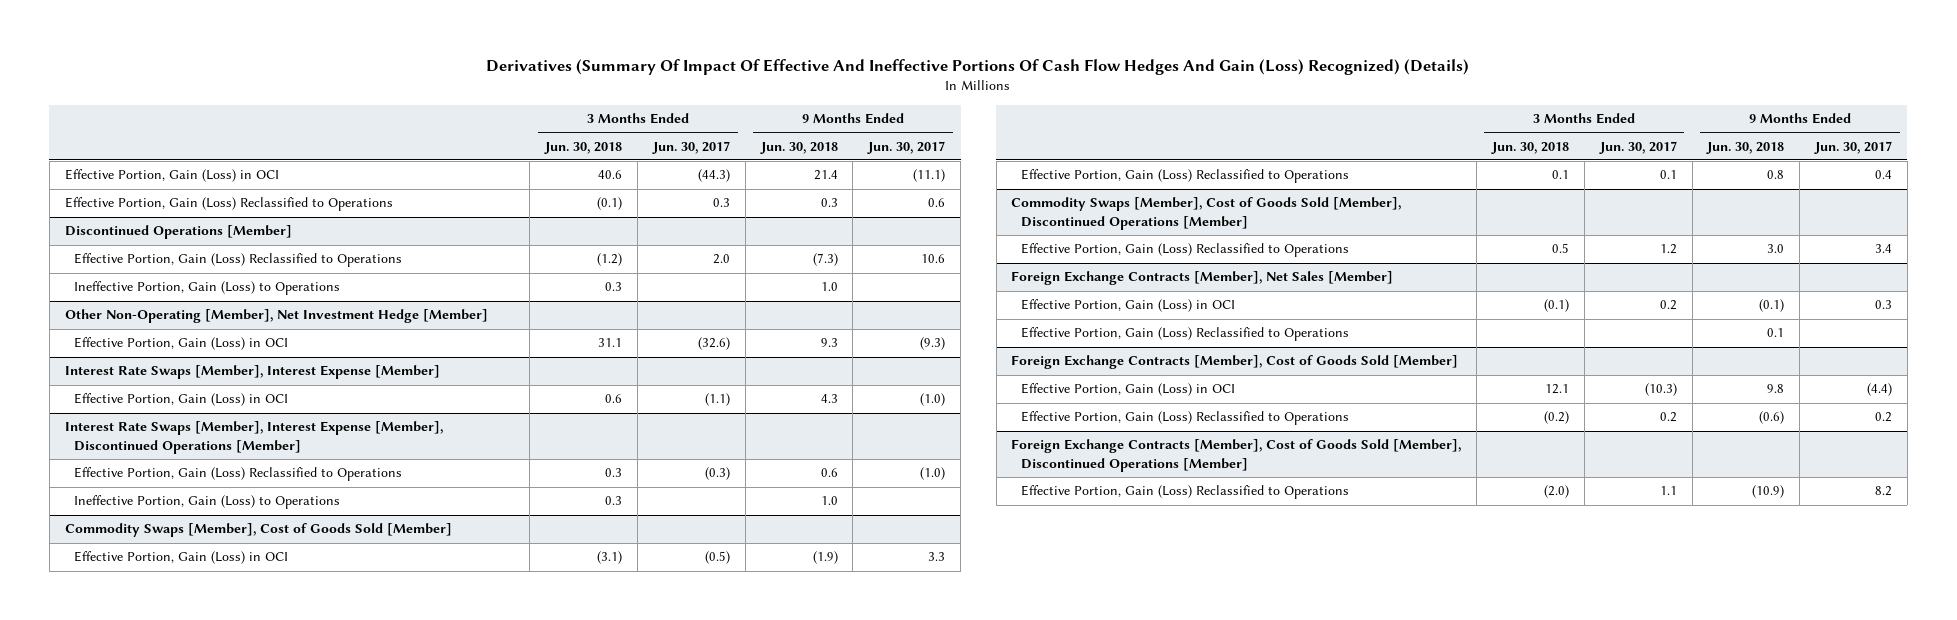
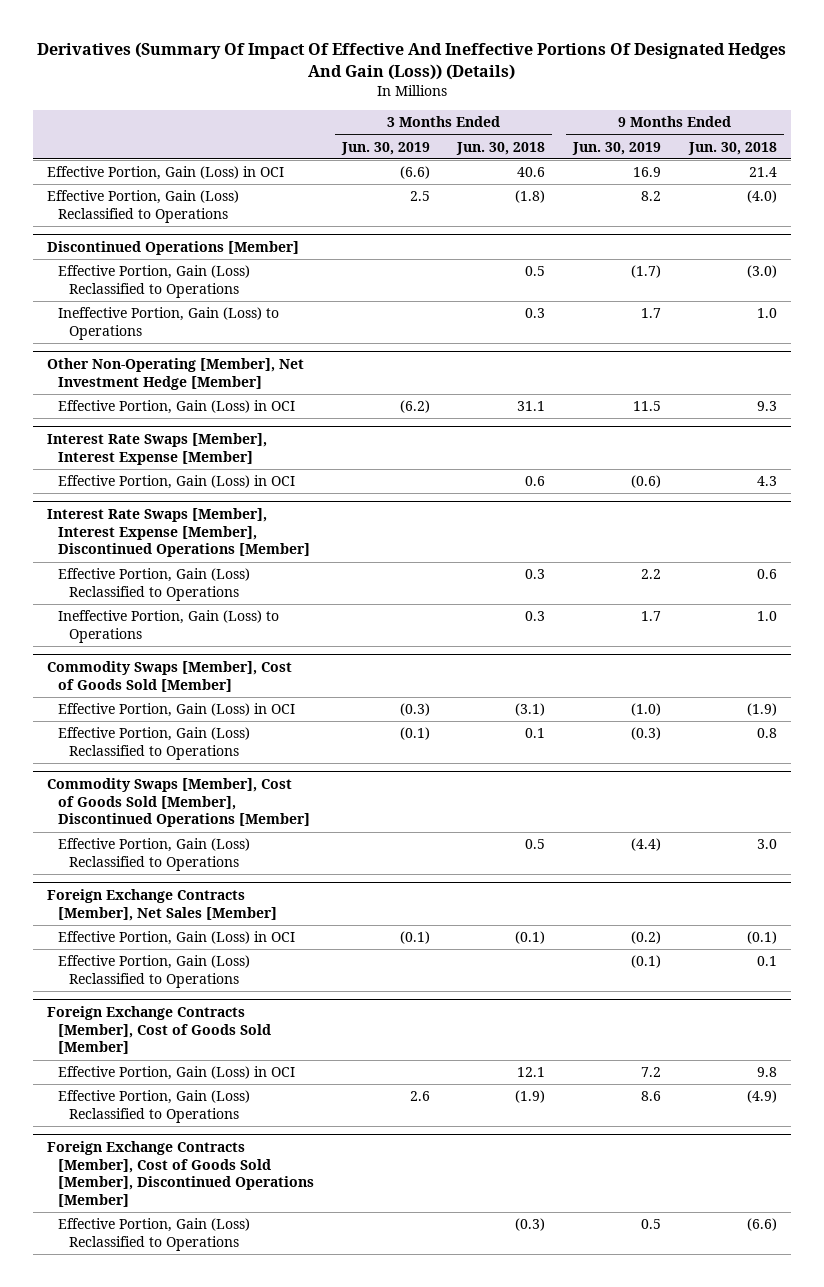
[486,59,1470,76] Derivatives (Summary Of Impact Of Effective And Ineffective Portions Of Cash Flow Hedges And Gain (Loss) Recognized) (Details) -> [36,41,786,80] Derivatives (Summary Of Impact Of Effective And Ineffective Portions Of Designated Hedges And Gain (Loss)) (Details)
[651,140,730,154] Jun. 30, 2017 -> none
[867,140,946,154] Jun. 30, 2017 -> none
none -> [340,141,430,155] Jun. 30, 2019
none -> [572,141,662,155] Jun. 30, 2019
[597,197,623,211] (0.1) -> [515,190,546,204] (1.8)
[820,198,838,208] 0.3 -> [746,190,777,204] (4.0)
[597,253,623,267] (1.2) -> [525,266,546,277] 0.5
[812,253,838,267] (7.3) -> [746,265,777,279] (3.0)
[1544,411,1570,425] (0.2) -> [515,1090,546,1104] (1.9)
[1759,411,1785,425] (0.6) -> [746,1090,777,1104] (4.9)
[1544,485,1570,499] (2.0) -> [515,1218,546,1232] (0.3)
[1752,485,1785,499] (10.9) -> [746,1218,777,1232] (6.6)

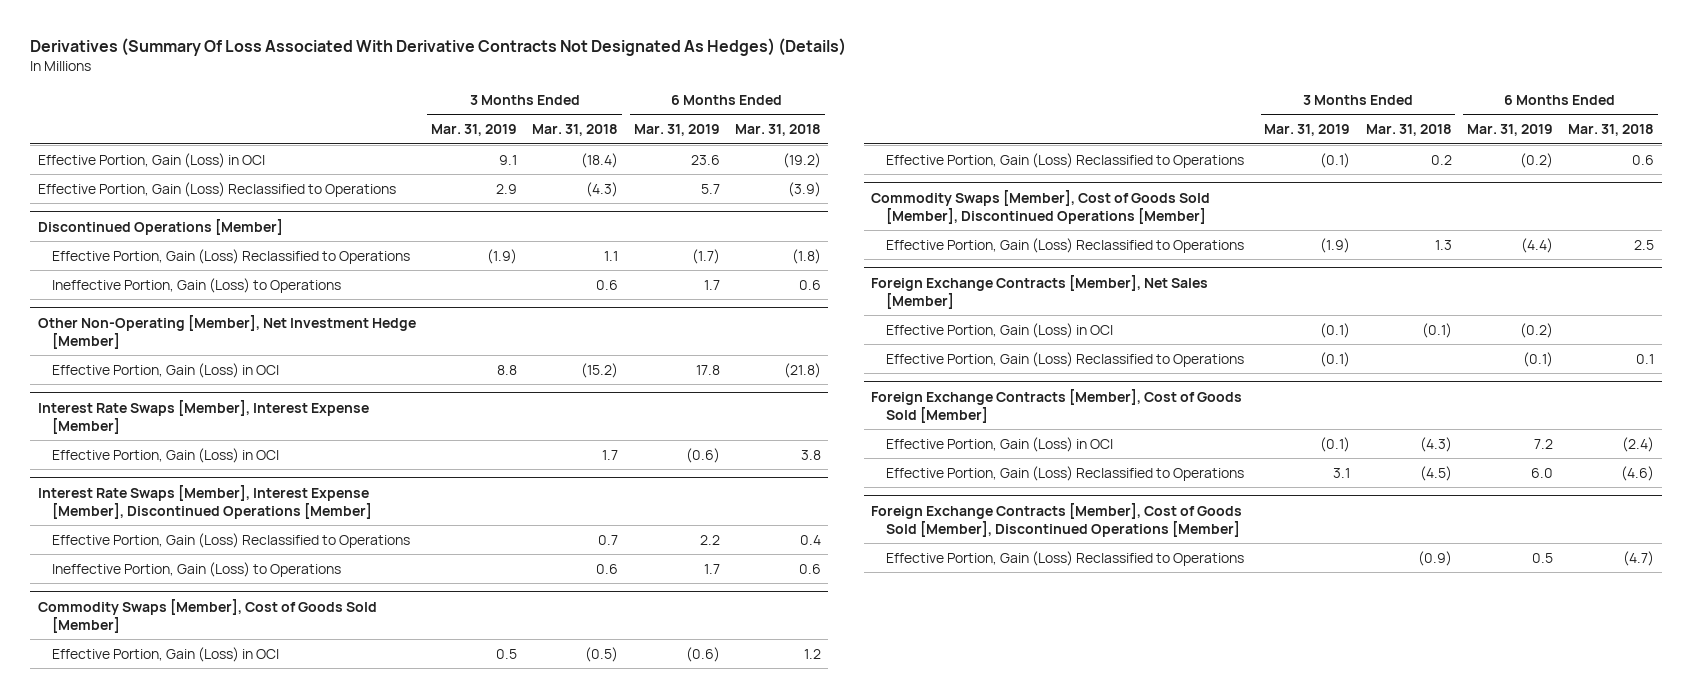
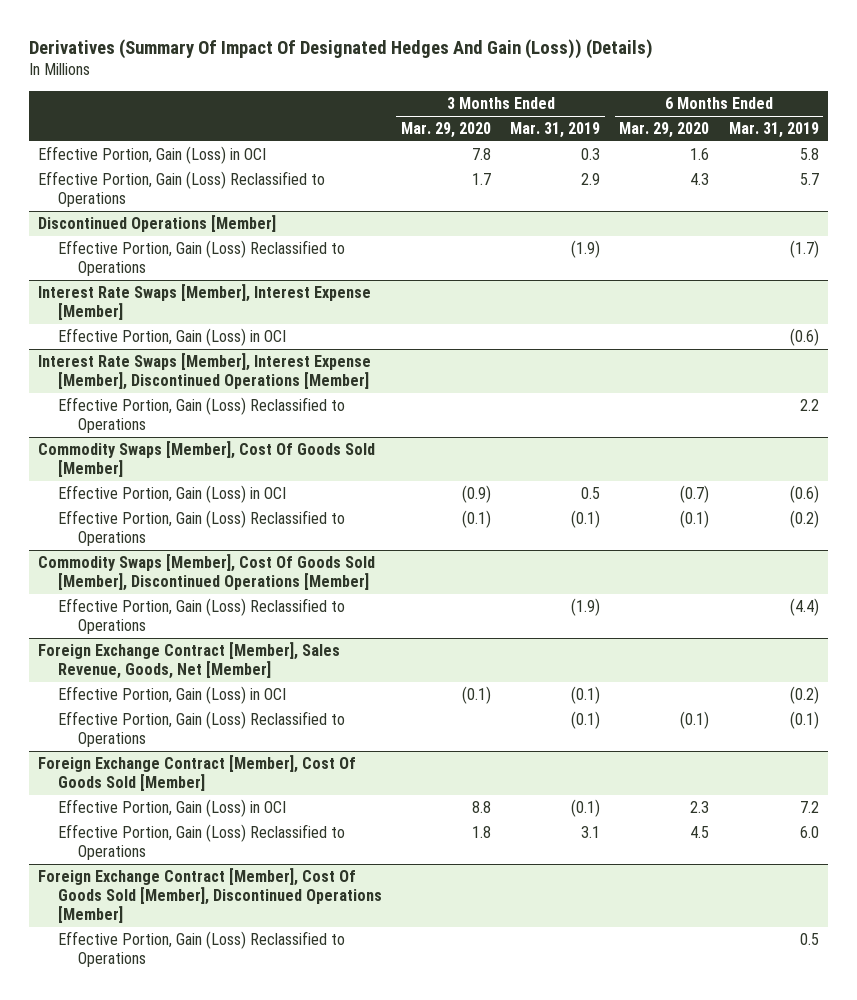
[30,38,847,57] Derivatives (Summary Of Loss Associated With Derivative Contracts Not Designated As Hedges) (Details) -> [28,38,653,59] Derivatives (Summary Of Impact Of Designated Hedges And Gain (Loss)) (Details)
[532,124,619,137] Mar. 31, 2018 -> none
[734,124,821,137] Mar. 31, 2018 -> none
none -> [401,122,492,139] Mar. 29, 2020
none -> [619,122,710,139] Mar. 29, 2020
[499,154,518,165] 9.1 -> [581,148,601,161] 0.3
[690,154,720,165] 23.6 -> [799,148,819,161] 5.8
[52,277,342,293] Ineffective Portion, Gain (Loss) to Operations -> none
[38,314,417,349] Other Non-Operating [Member], Net Investment Hedge [Member] -> none
[52,362,280,378] Effective Portion, Gain (Loss) in OCI -> none
[52,561,342,577] Ineffective Portion, Gain (Loss) to Operations -> none
[38,598,378,633] Commodity Swaps [Member], Cost of Goods Sold [Member] -> [38,441,376,478] Commodity Swaps [Member], Cost Of Goods Sold [Member]
[871,189,1211,224] Commodity Swaps [Member], Cost of Goods Sold [Member], Discontinued Operations [Member] -> [38,554,376,592] Commodity Swaps [Member], Cost Of Goods Sold [Member], Discontinued Operations [Member]
[871,274,1209,309] Foreign Exchange Contracts [Member], Net Sales [Member] -> [38,642,341,680] Foreign Exchange Contract [Member], Sales Revenue, Goods, Net [Member]
[871,388,1243,423] Foreign Exchange Contracts [Member], Cost of Goods Sold [Member] -> [38,755,357,792] Foreign Exchange Contract [Member], Cost Of Goods Sold [Member]
[871,502,1243,537] Foreign Exchange Contracts [Member], Cost of Goods Sold [Member], Discontinued Operations [Member] -> [38,868,383,923] Foreign Exchange Contract [Member], Cost Of Goods Sold [Member], Discontinued Operations [Member]

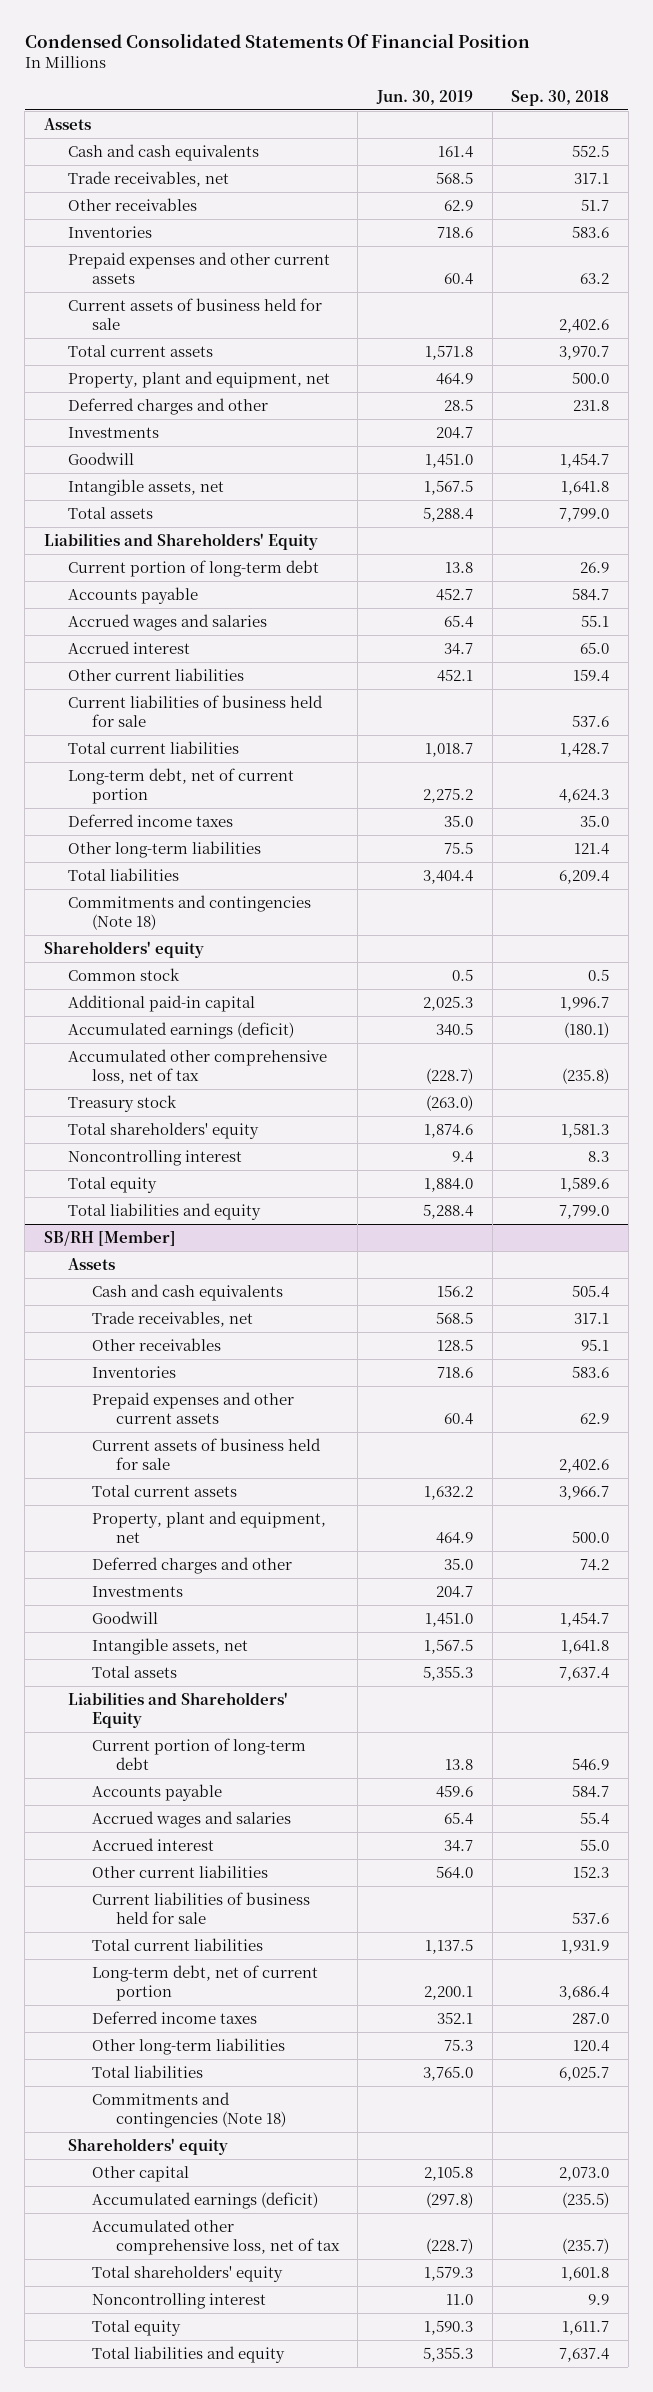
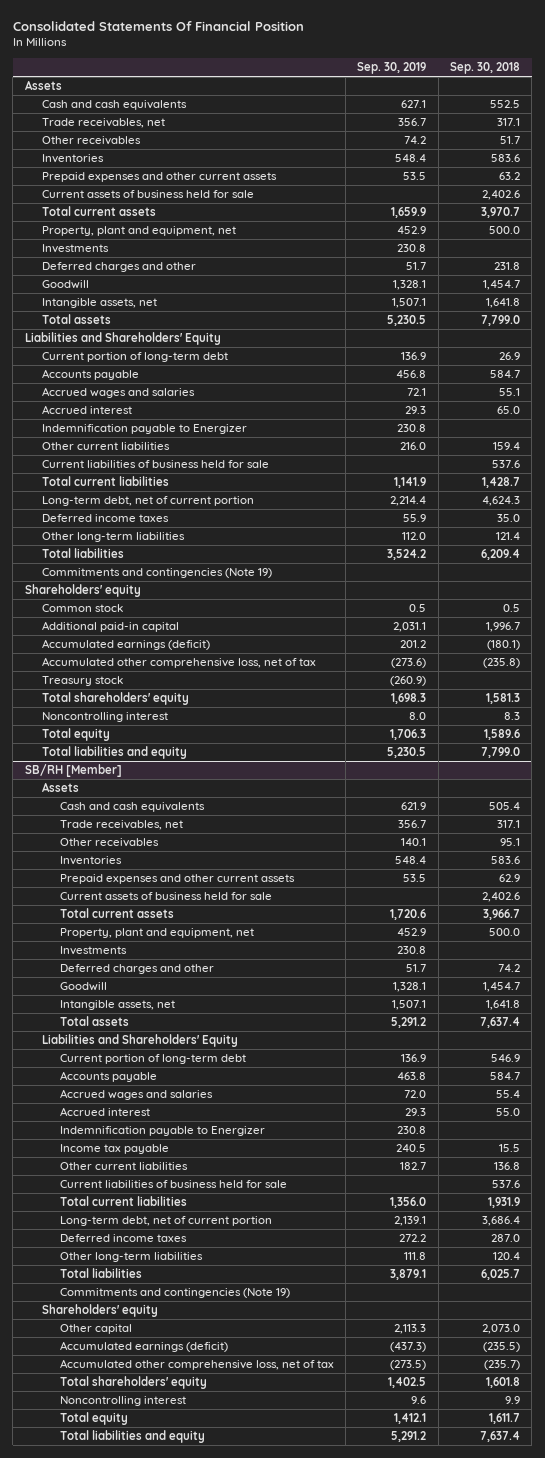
[24,33,530,49] Condensed Consolidated Statements Of Financial Position -> [12,20,304,31] Consolidated Statements Of Financial Position
[375,89,473,105] Jun. 30, 2019 -> none
none -> [357,62,427,75] Sep. 30, 2019
[67,397,268,415] Deferred charges and other -> [42,262,197,273] Deferred charges and other
none -> [42,424,248,435] Indemnification payable to Energizer
[67,894,311,931] Commitments and contingencies (Note 18) -> [42,568,273,579] Commitments and contingencies (Note 19)
[91,1556,292,1574] Deferred charges and other -> [59,964,214,975] Deferred charges and other
none -> [59,1126,265,1137] Indemnification payable to Energizer
none -> [59,1144,169,1155] Income tax payable
[573,1865,610,1878] 152.3 -> [493,1162,520,1171] 136.8
[91,2091,286,2129] Commitments and contingencies (Note 18) -> [59,1288,290,1299] Commitments and contingencies (Note 19)

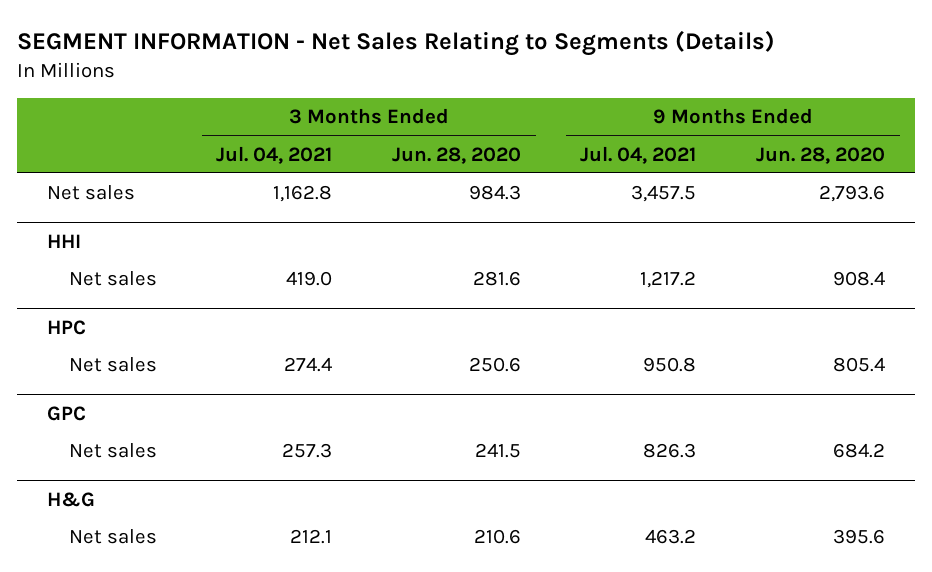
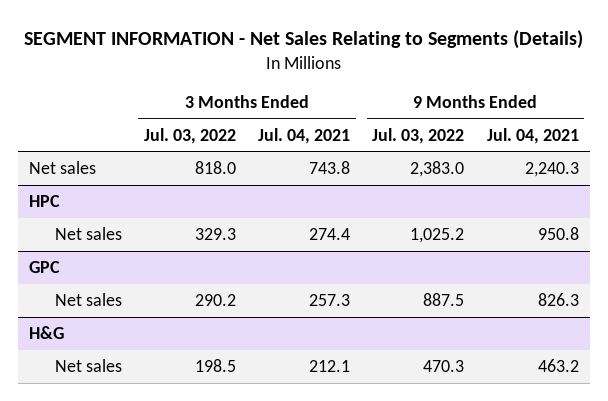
[391,146,521,164] Jun. 28, 2020 -> none
[755,146,885,164] Jun. 28, 2020 -> none
none -> [144,127,237,144] Jul. 03, 2022
none -> [372,127,465,144] Jul. 03, 2022
[46,234,81,249] HHI -> none
[69,271,158,287] Net sales -> none
[273,185,333,203] 1,162.8 -> [309,160,351,174] 743.8
[631,185,697,203] 3,457.5 -> [524,161,579,177] 2,240.3

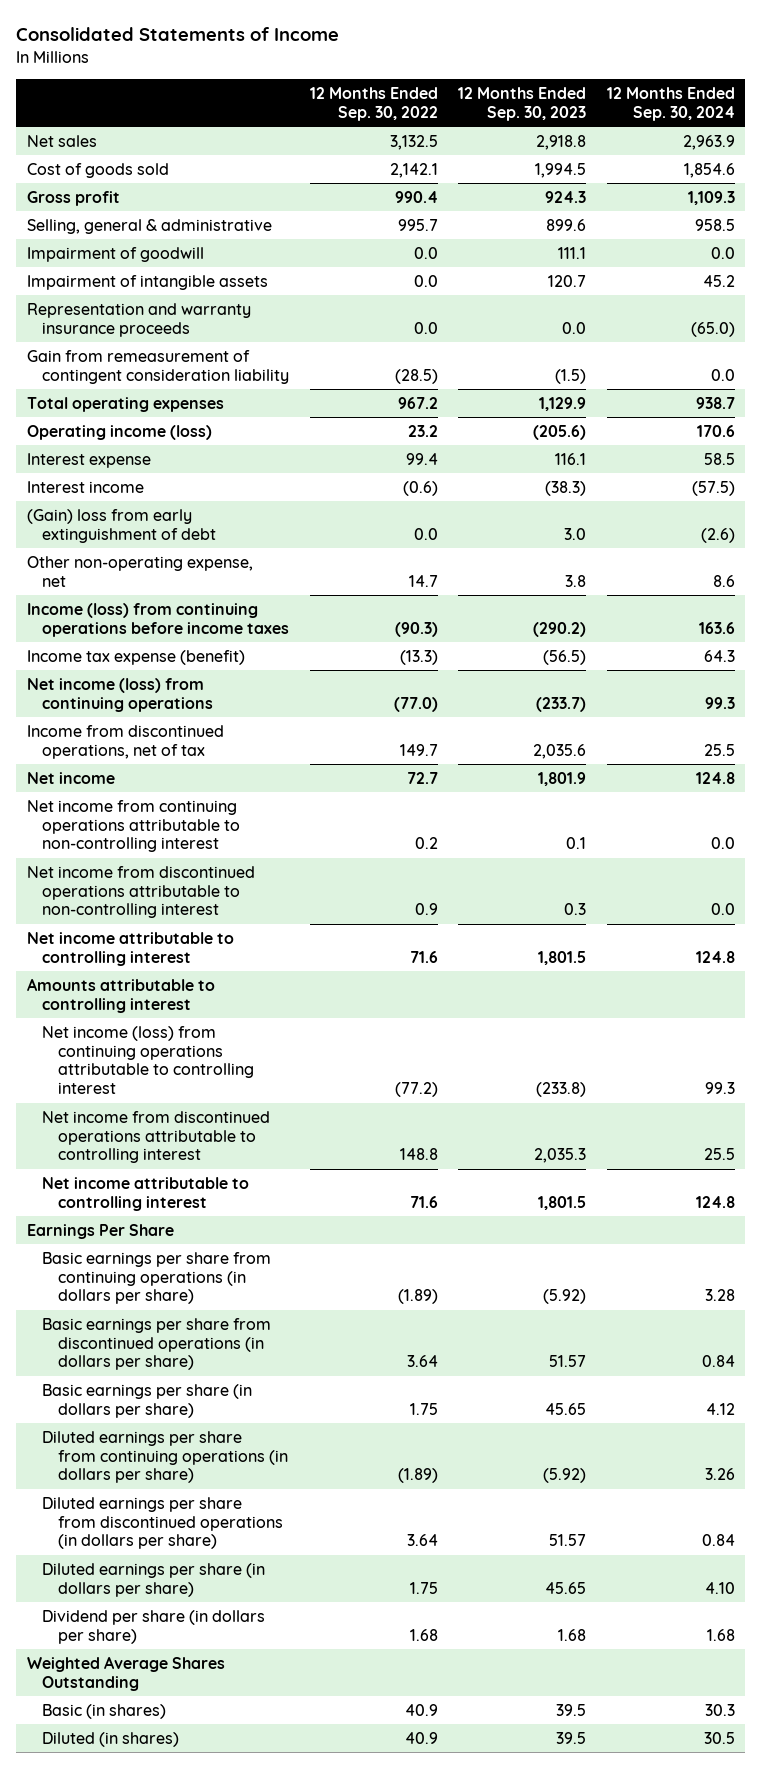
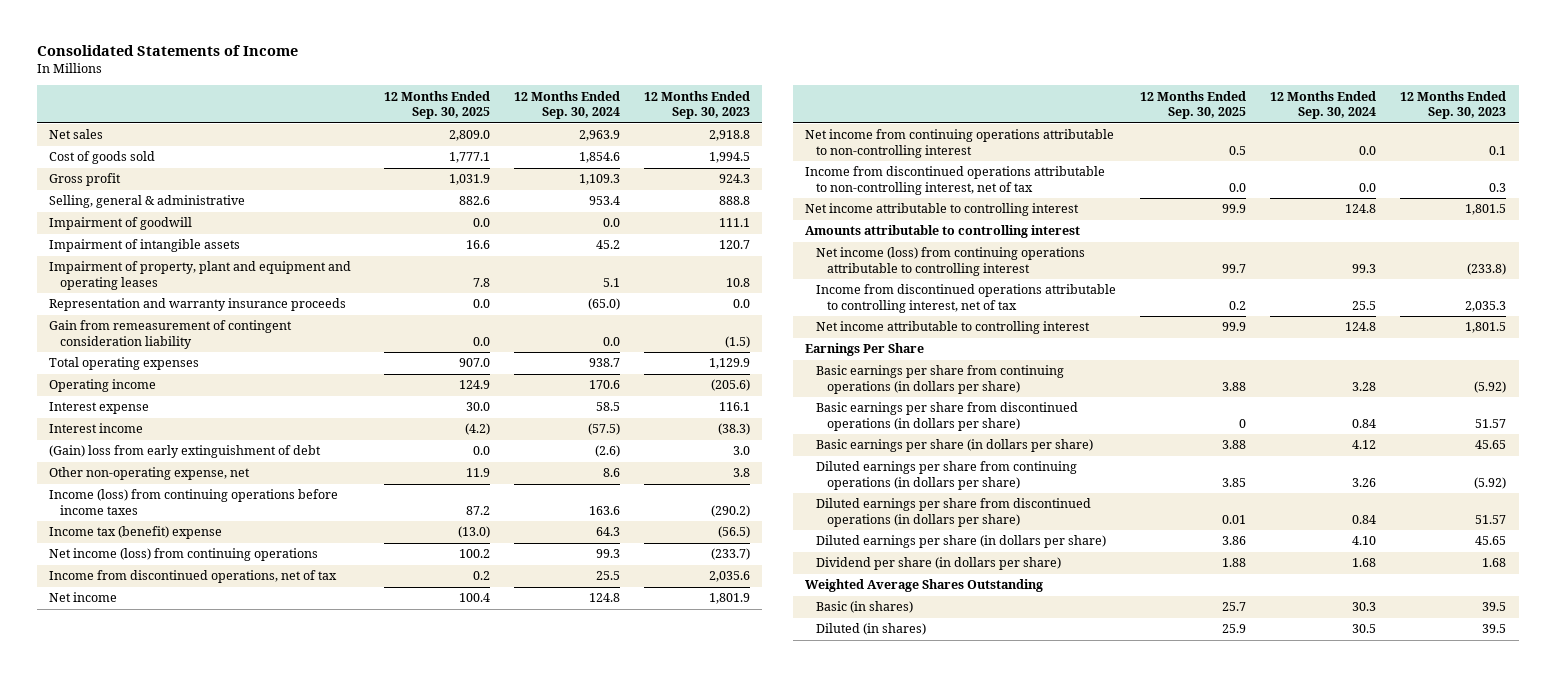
[309,86,438,121] 12 Months Ended Sep. 30, 2022 -> none
none -> [383,90,490,120] 12 Months Ended Sep. 30, 2025
[546,218,587,231] 899.6 -> [719,196,751,206] 888.8
[695,218,736,231] 958.5 -> [589,196,621,206] 953.4
none -> [49,261,352,290] Impairment of property, plant and equipment and operating leases
[26,424,212,440] Operating income (loss) -> [49,379,157,393] Operating income
[26,649,245,665] Income tax expense (benefit) -> [49,526,223,540] Income tax (benefit) expense
[26,865,255,919] Net income from discontinued operations attributable to non-controlling interest -> [805,166,1106,195] Income from discontinued operations attributable to non-controlling interest, net of tax
[42,1110,271,1164] Net income from discontinued operations attributable to controlling interest -> [815,284,1116,313] Income from discontinued operations attributable to controlling interest, net of tax

